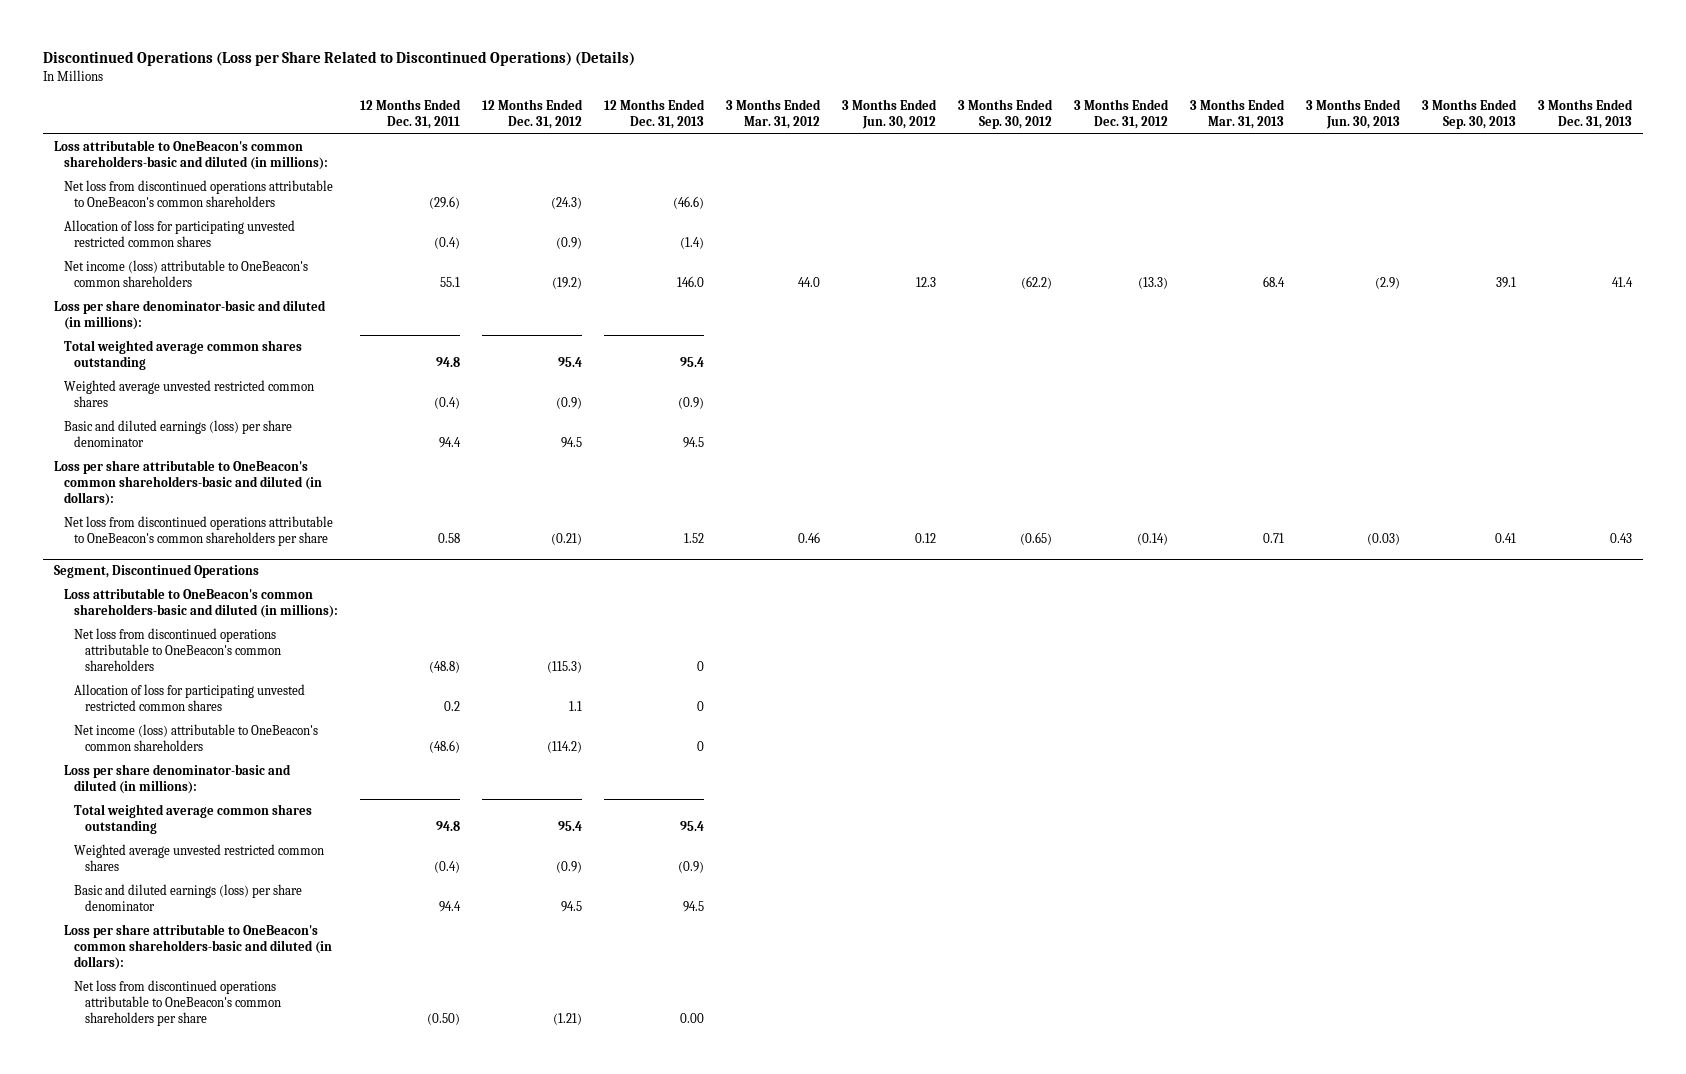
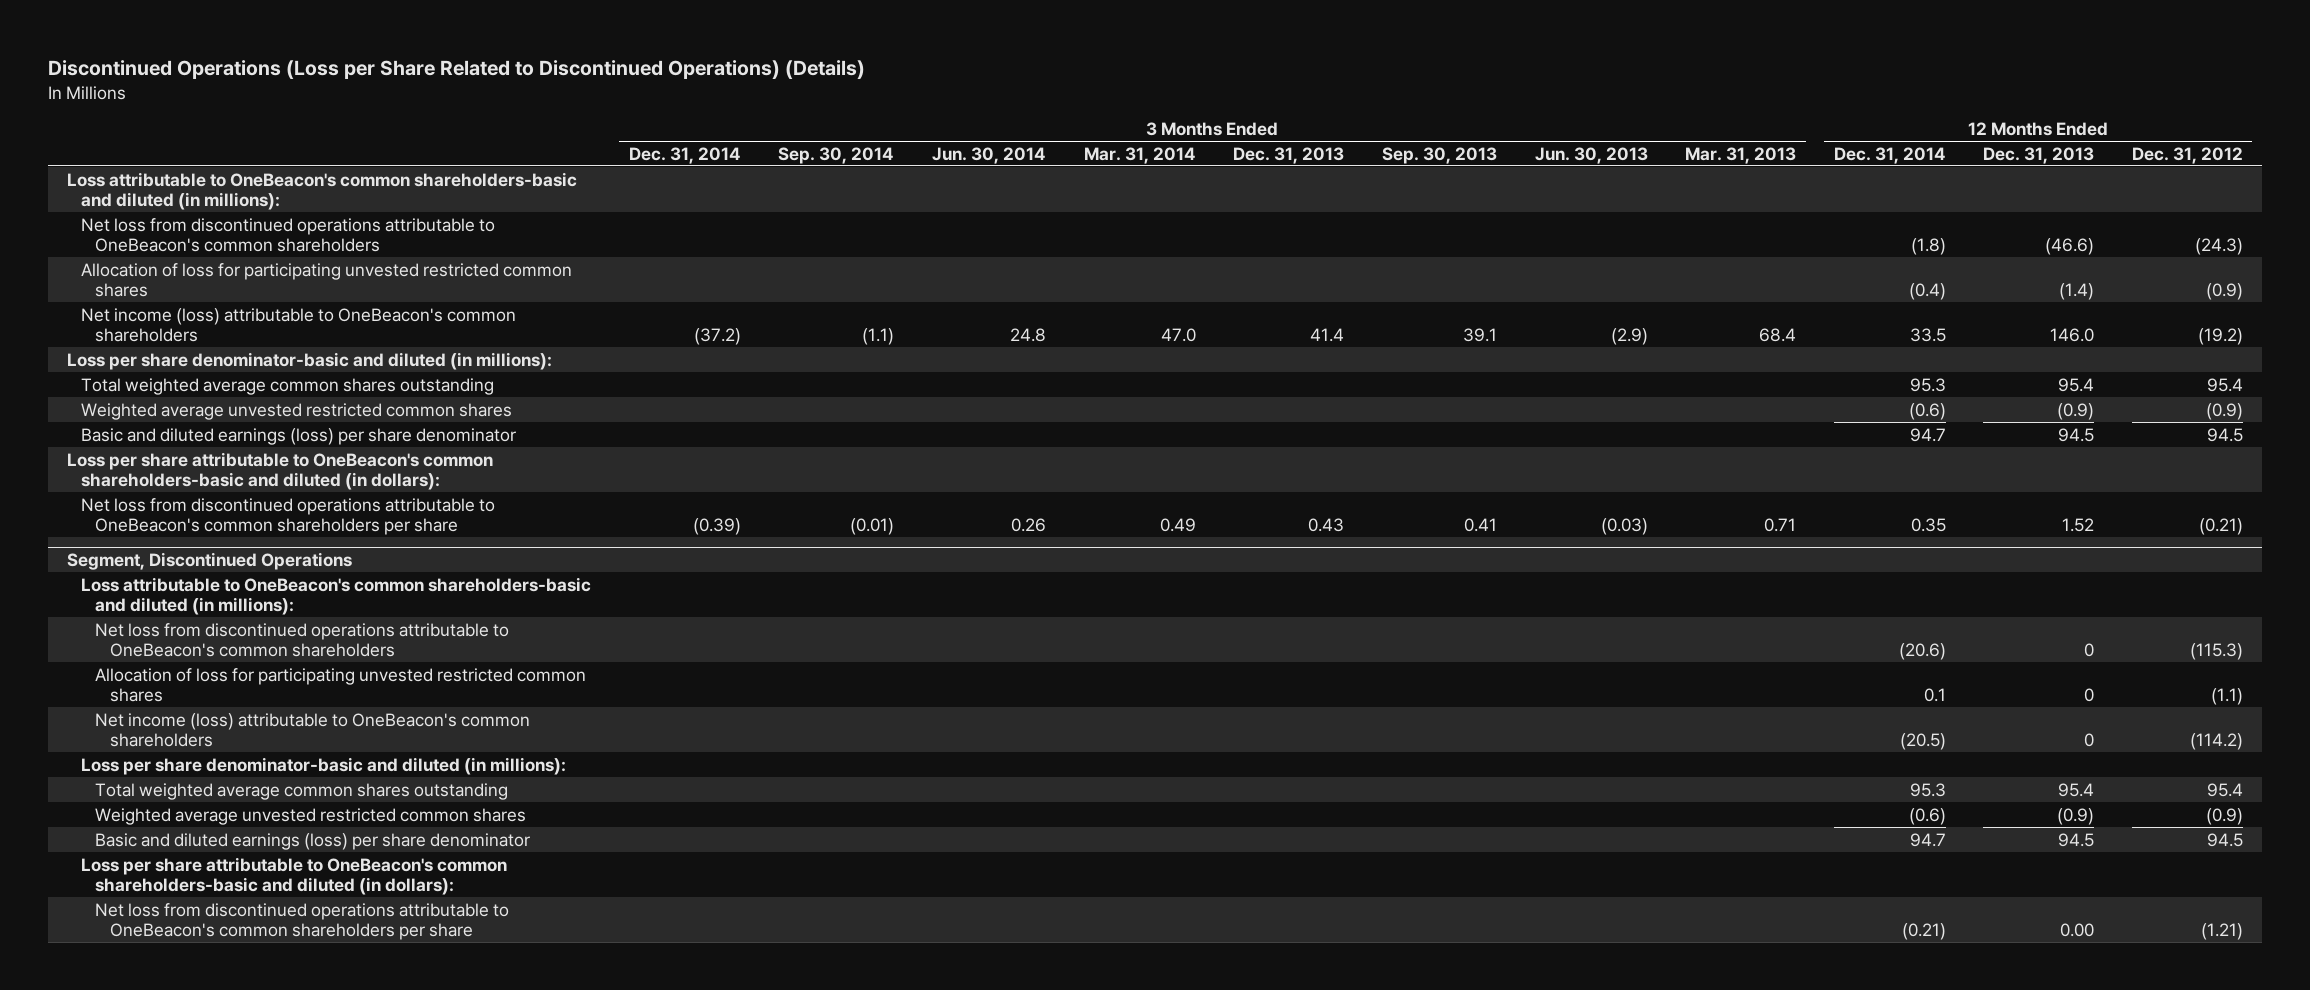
[360,99,462,130] 12 Months Ended Dec. 31, 2011 -> none
[726,99,822,130] 3 Months Ended Mar. 31, 2012 -> none
[842,99,938,130] 3 Months Ended Jun. 30, 2012 -> none
[958,99,1054,130] 3 Months Ended Sep. 30, 2012 -> none
[1074,99,1170,130] 3 Months Ended Dec. 31, 2012 -> none
none -> [628,146,741,164] Dec. 31, 2014
none -> [778,146,895,164] Sep. 30, 2014
none -> [932,146,1047,164] Jun. 30, 2014
none -> [1083,146,1196,164] Mar. 31, 2014
none -> [1833,146,1946,164] Dec. 31, 2014
[569,701,583,712] 1.1 -> [2210,687,2243,705] (1.1)

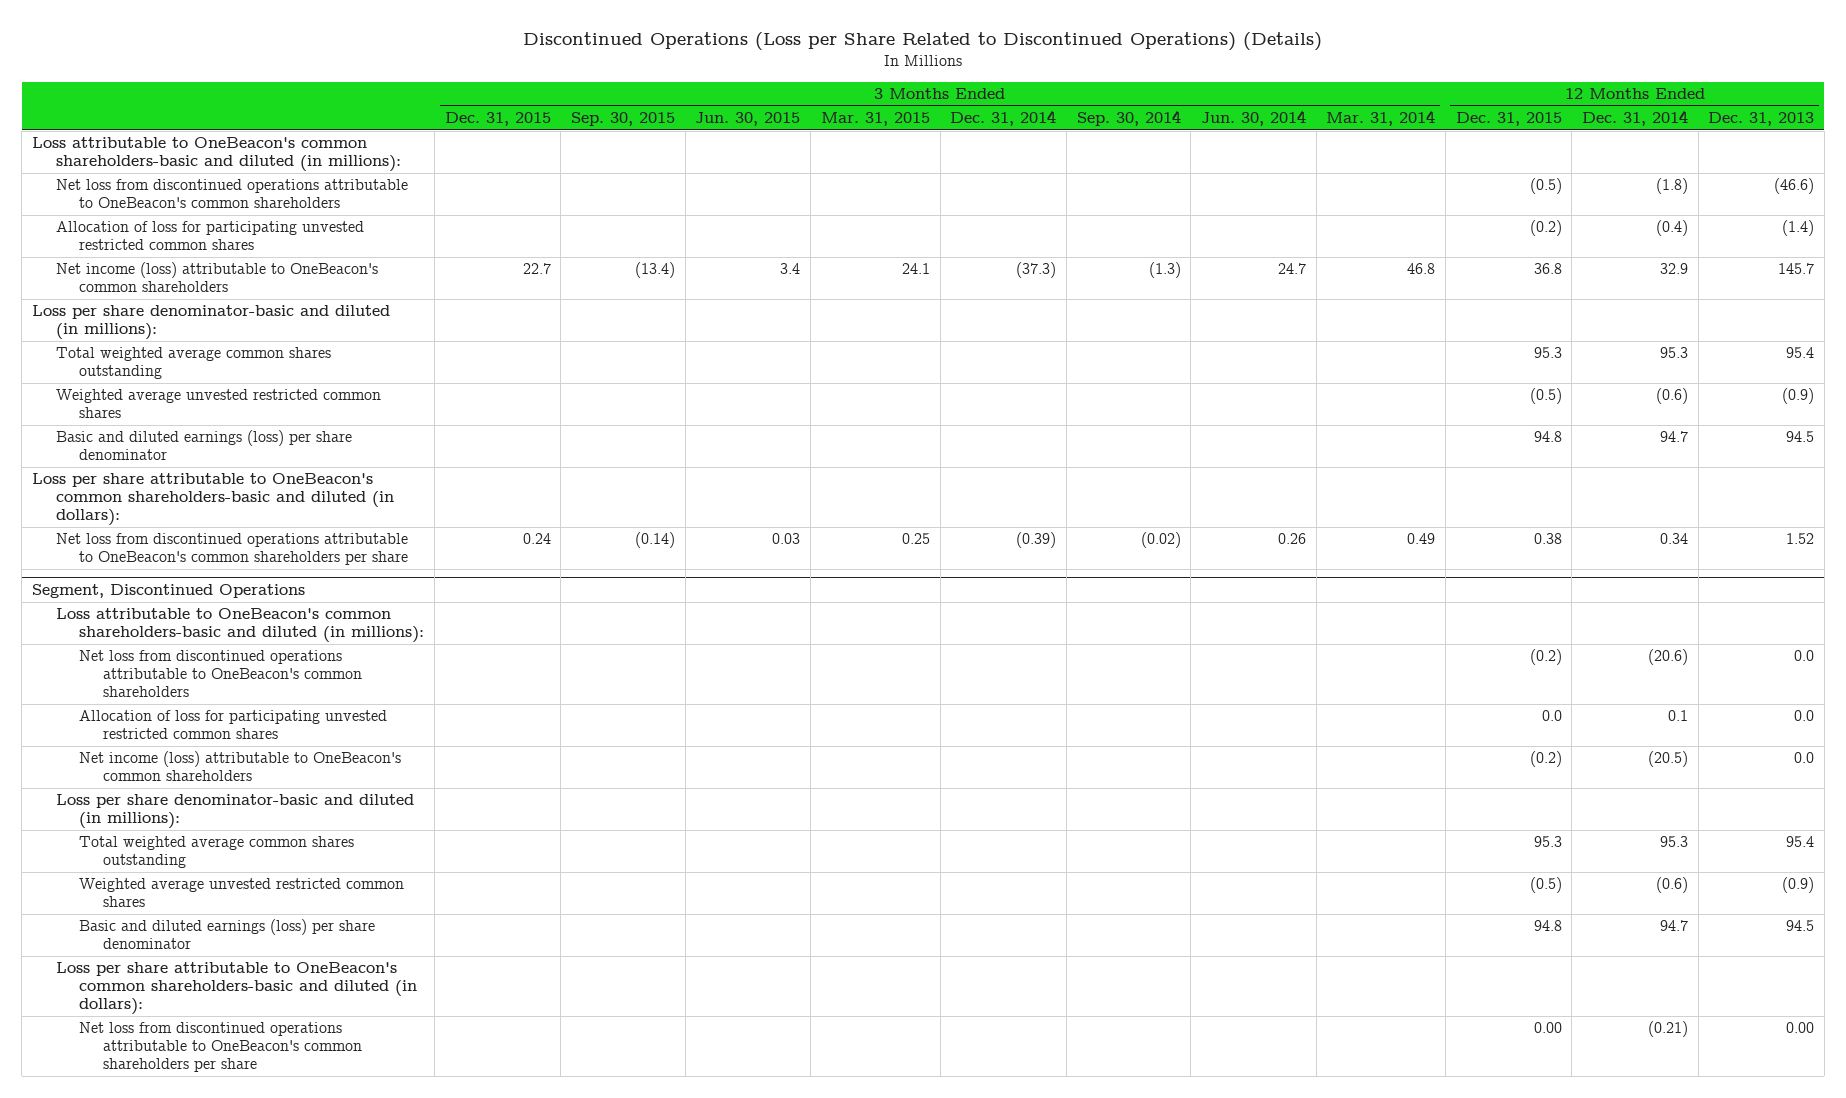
[1233,146,1345,164] Dec. 31, 2013 -> none
[1381,146,1497,164] Sep. 30, 2013 -> none
[1534,146,1648,164] Jun. 30, 2013 -> none
[1685,146,1797,164] Mar. 31, 2013 -> none
[2131,146,2243,164] Dec. 31, 2012 -> none
none -> [444,112,551,127] Dec. 31, 2015
none -> [571,112,676,127] Sep. 30, 2015
none -> [695,112,801,127] Jun. 30, 2015
none -> [820,112,930,127] Mar. 31, 2015
none -> [1455,112,1562,127] Dec. 31, 2015
[693,327,741,345] (37.2) -> [1016,262,1057,279] (37.3)
[862,327,895,345] (1.1) -> [1148,262,1181,279] (1.3)
[1010,327,1047,342] 24.8 -> [1277,263,1306,275] 24.7
[1160,327,1196,342] 47.0 -> [1407,263,1436,275] 46.8
[1909,327,1946,342] 33.5 -> [1659,263,1688,275] 32.9
[2050,327,2095,342] 146.0 -> [1778,263,1815,275] 145.7
[850,517,895,535] (0.01) -> [1140,532,1181,549] (0.02)
[1910,517,1946,532] 0.35 -> [1659,533,1688,545] 0.34
[2084,642,2095,657] 0 -> [1794,650,1815,662] 0.0
[2084,687,2095,702] 0 -> [1794,710,1815,722] 0.0
[2084,732,2095,747] 0 -> [1794,752,1815,764] 0.0

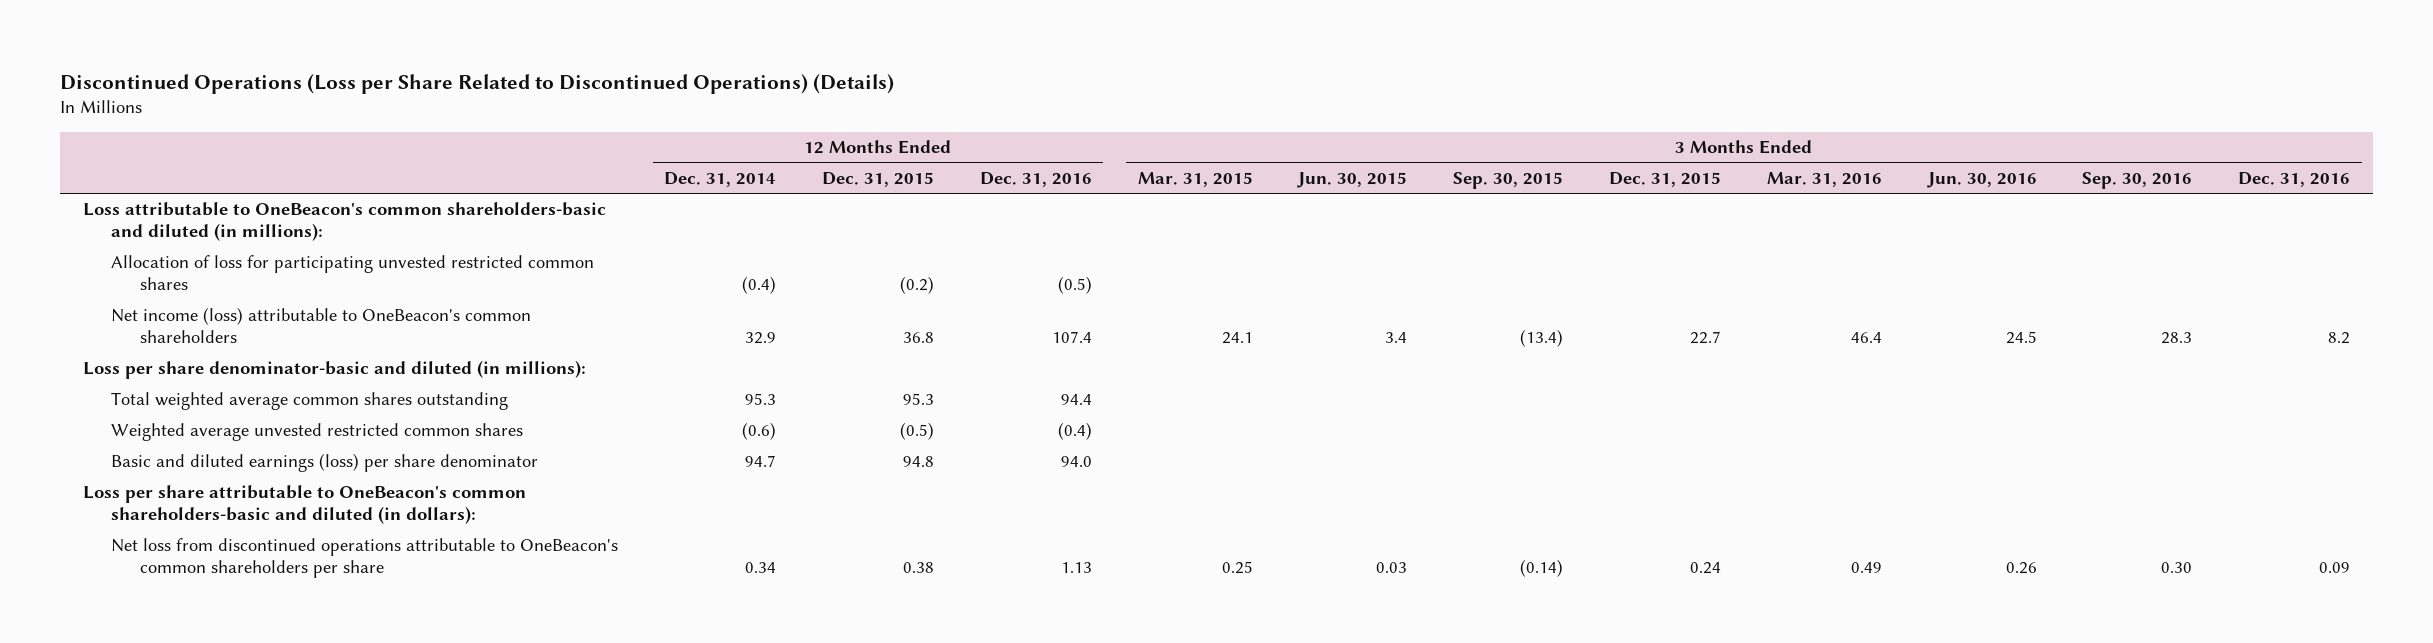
[950,110,1057,127] Dec. 31, 2014 -> none
[1076,110,1181,127] Sep. 30, 2014 -> none
[1200,110,1306,127] Jun. 30, 2014 -> none
[1326,110,1436,127] Mar. 31, 2014 -> none
[1708,112,1815,127] Dec. 31, 2013 -> none
none -> [979,171,1092,187] Dec. 31, 2016
none -> [1766,171,1882,187] Mar. 31, 2016
none -> [1926,171,2037,188] Jun. 30, 2016
none -> [2082,171,2193,189] Sep. 30, 2016
none -> [2238,171,2351,187] Dec. 31, 2016
[55,179,408,209] Net loss from discontinued operations attributable to OneBeacon's common shareholders -> none
[31,584,305,599] Segment, Discontinued Operations -> none
[55,608,425,644] Loss attributable to OneBeacon's common shareholders-basic and diluted (in millions): -> none
[79,650,363,697] Net loss from discontinued operations attributable to OneBeacon's common shareholders -> none
[79,710,388,740] Allocation of loss for participating unvested restricted common shares -> none
[79,751,402,782] Net income (loss) attributable to OneBeacon's common shareholders -> none
[55,794,414,830] Loss per share denominator-basic and diluted (in millions): -> none
[79,836,355,869] Total weighted average common shares outstanding -> none
[79,878,405,908] Weighted average unvested restricted common shares -> none
[79,919,376,950] Basic and diluted earnings (loss) per share denominator -> none
[55,962,418,1015] Loss per share attributable to OneBeacon's common shareholders-basic and diluted (in dollars): -> none
[79,1022,363,1072] Net loss from discontinued operations attributable to OneBeacon's common shareholders per share -> none

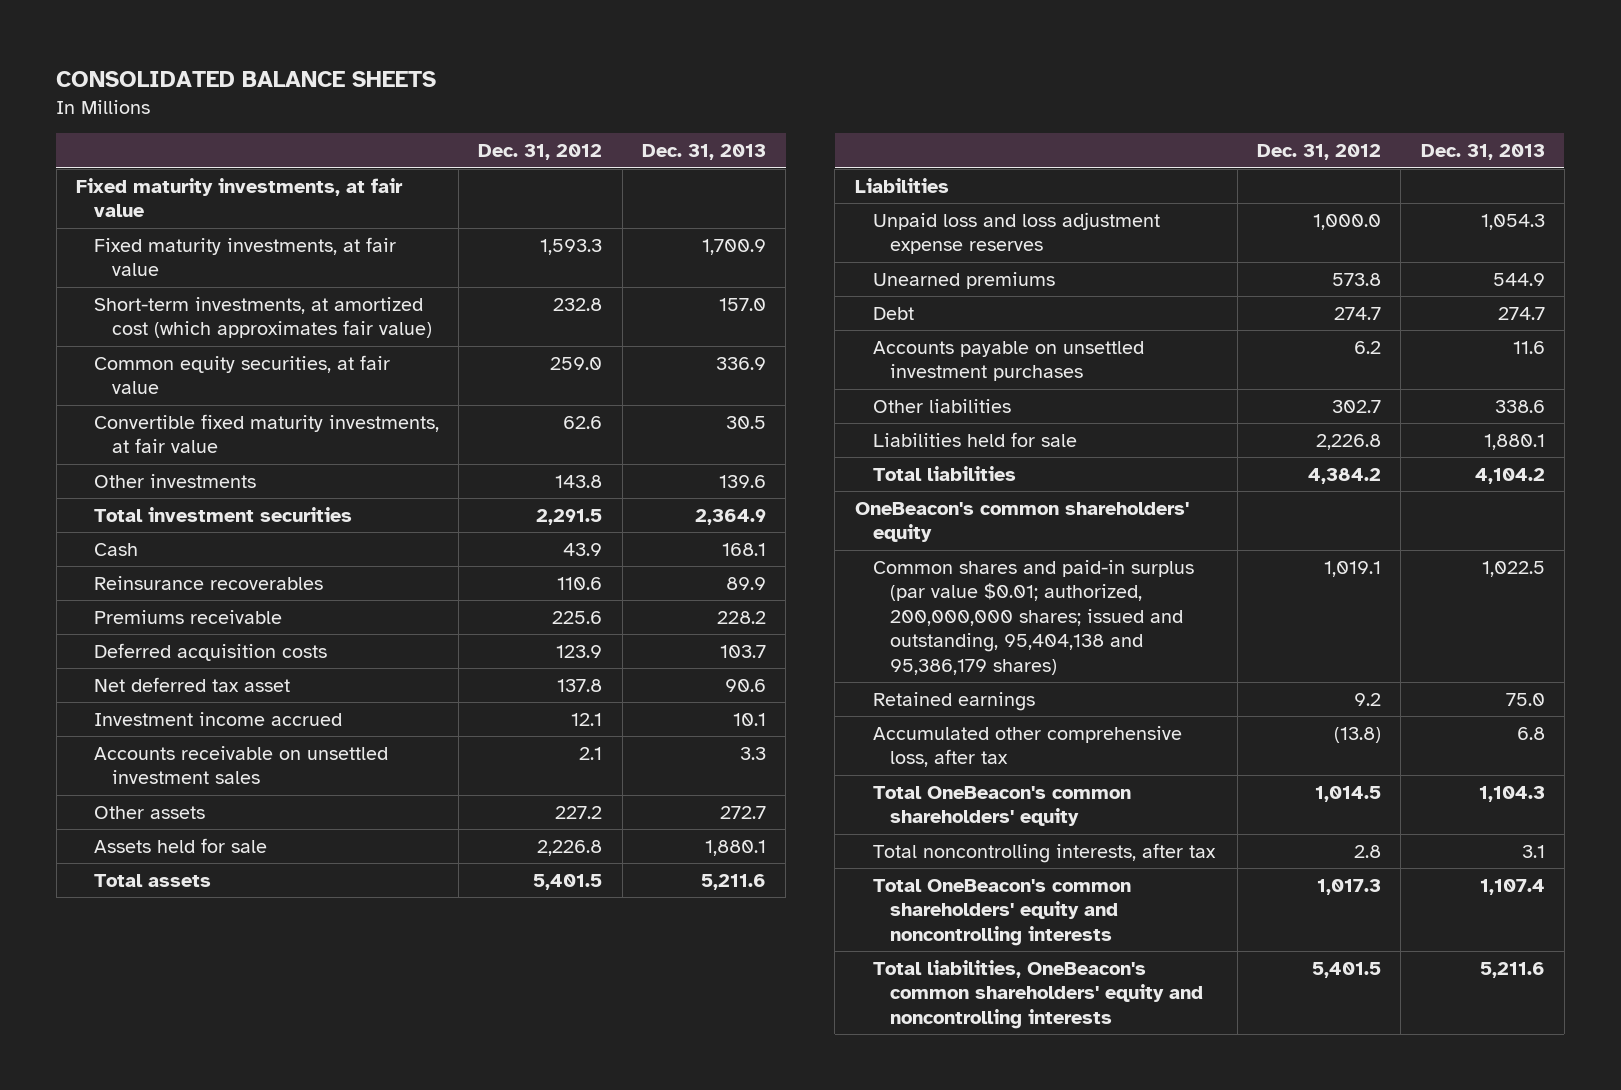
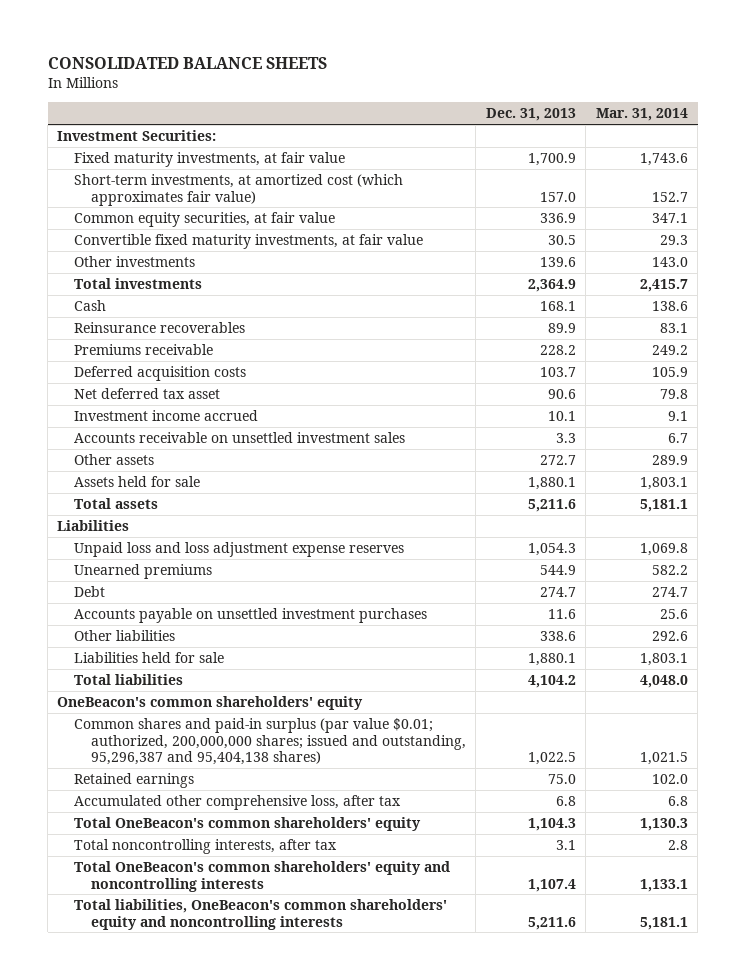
[478,144,603,161] Dec. 31, 2012 -> none
none -> [595,108,688,122] Mar. 31, 2014
[76,177,404,218] Fixed maturity investments, at fair value -> [57,130,217,142] Investment Securities:
[93,506,352,522] Total investment securities -> [74,278,203,290] Total investments
[872,559,1194,675] Common shares and paid-in surplus (par value $0.01; authorized, 200,000,000 shares; issued and outstanding, 95,404,138 and 95,386,179 shares) -> [74,718,467,766] Common shares and paid-in surplus (par value $0.01; authorized, 200,000,000 shares; issued and outstanding, 95,296,387 and 95,404,138 shares)

